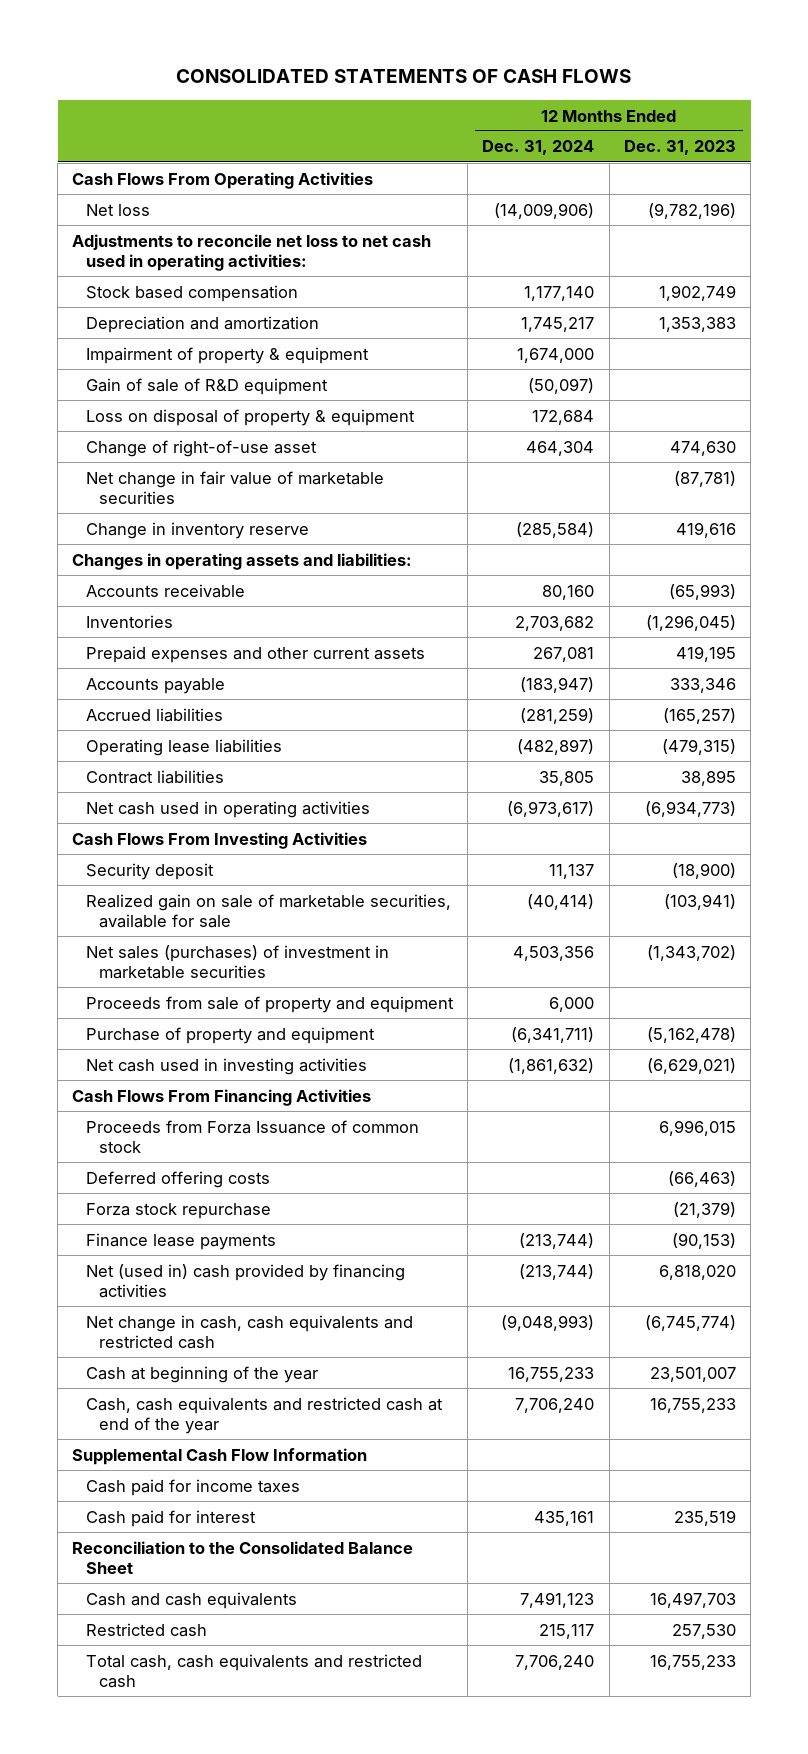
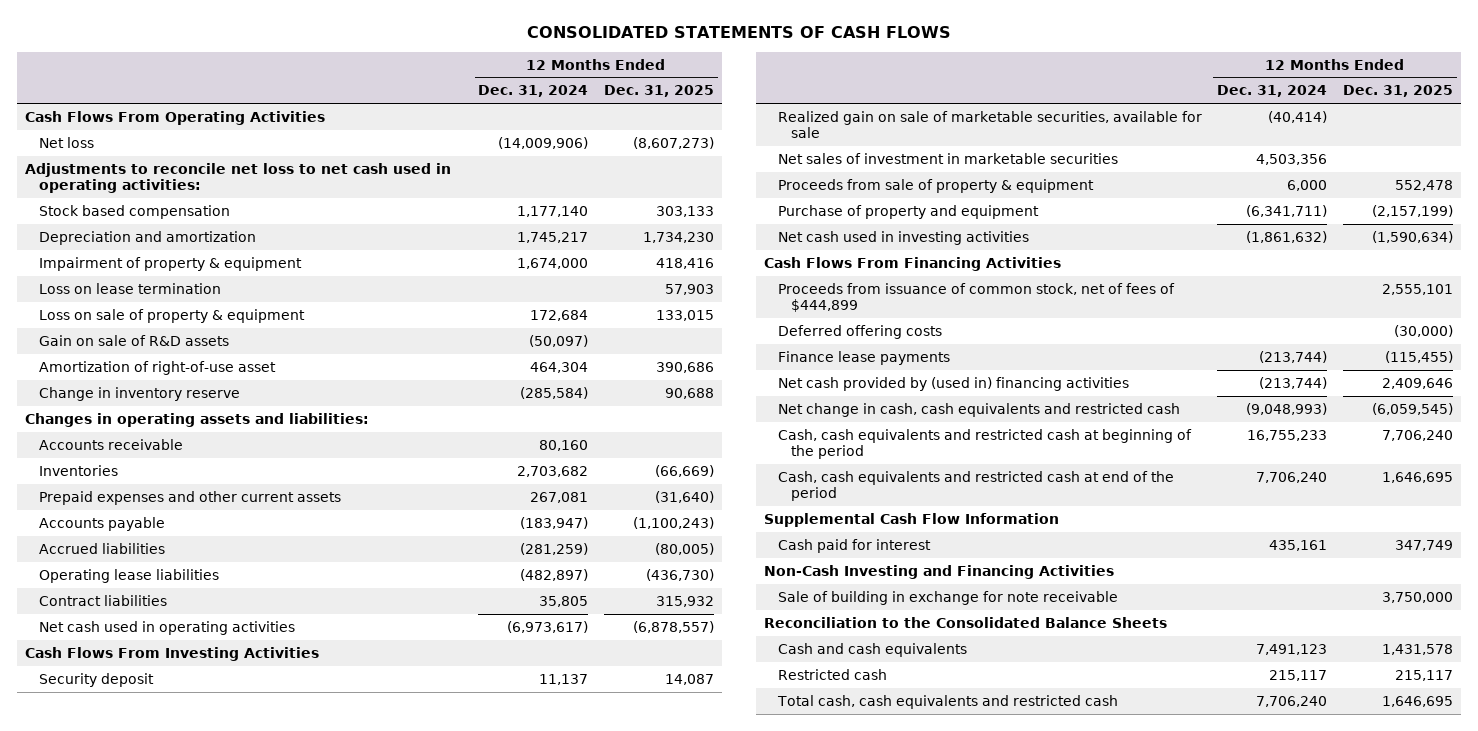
[623,140,736,156] Dec. 31, 2023 -> none
none -> [604,85,715,98] Dec. 31, 2025
[85,408,415,426] Loss on disposal of property & equipment -> none
[85,470,384,504] Net change in fair value of marketable securities -> none
none -> [38,282,221,294] Loss on lease termination
[85,377,328,395] Gain of sale of R&D equipment -> [38,308,305,323] Loss on sale of property & equipment
[528,377,595,394] (50,097) -> [530,309,589,321] 172,684
none -> [38,334,229,346] Gain on sale of R&D assets
[85,439,317,457] Change of right-of-use asset -> [38,360,276,375] Amortization of right-of-use asset
[85,944,389,979] Net sales (purchases) of investment in marketable securities -> [777,152,1118,164] Net sales of investment in marketable securities
[85,995,454,1013] Proceeds from sale of property and equipment -> [777,178,1094,193] Proceeds from sale of property & equipment
[85,1119,419,1153] Proceeds from Forza Issuance of common stock -> [777,282,1175,313] Proceeds from issuance of common stock, net of fees of $444,899
[85,1202,271,1219] Forza stock repurchase -> none
[85,1263,405,1298] Net (used in) cash provided by financing activities -> [777,376,1129,391] Net cash provided by (used in) financing activities
[85,1365,318,1383] Cash at beginning of the year -> [777,428,1192,460] Cash, cash equivalents and restricted cash at beginning of the period
[85,1396,443,1434] Cash, cash equivalents and restricted cash at end of the year -> [777,470,1174,502] Cash, cash equivalents and restricted cash at end of the period
[85,1478,300,1496] Cash paid for income taxes -> none
none -> [763,564,1114,579] Non-Cash Investing and Financing Activities
none -> [777,590,1118,605] Sale of building in exchange for note receivable
[72,1540,414,1574] Reconciliation to the Consolidated Balance Sheet -> [763,616,1167,628] Reconciliation to the Consolidated Balance Sheets

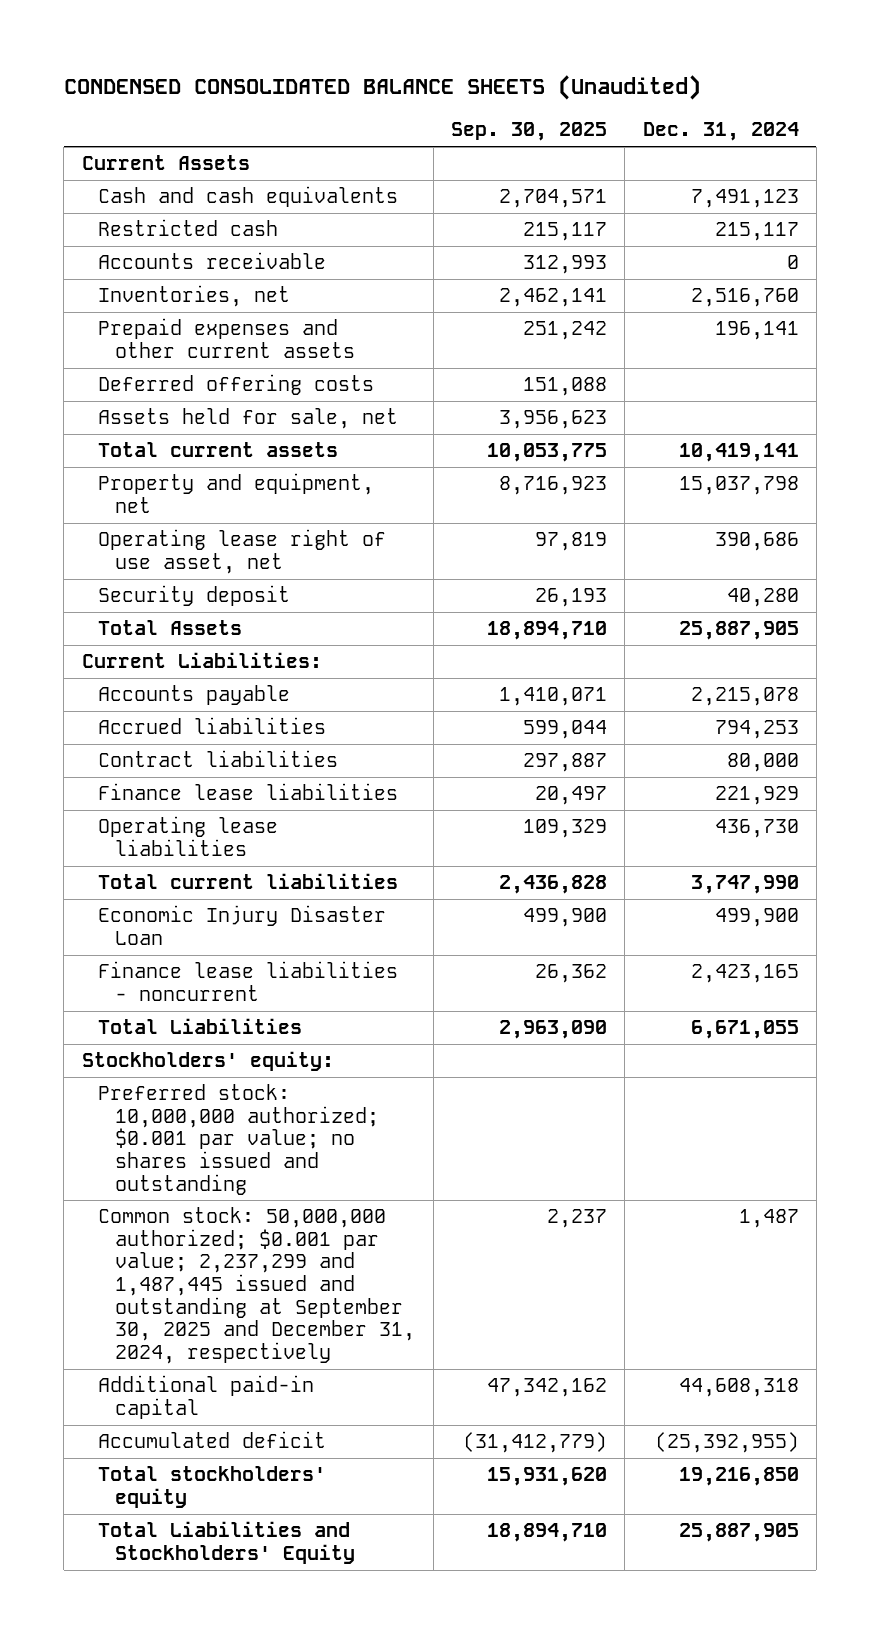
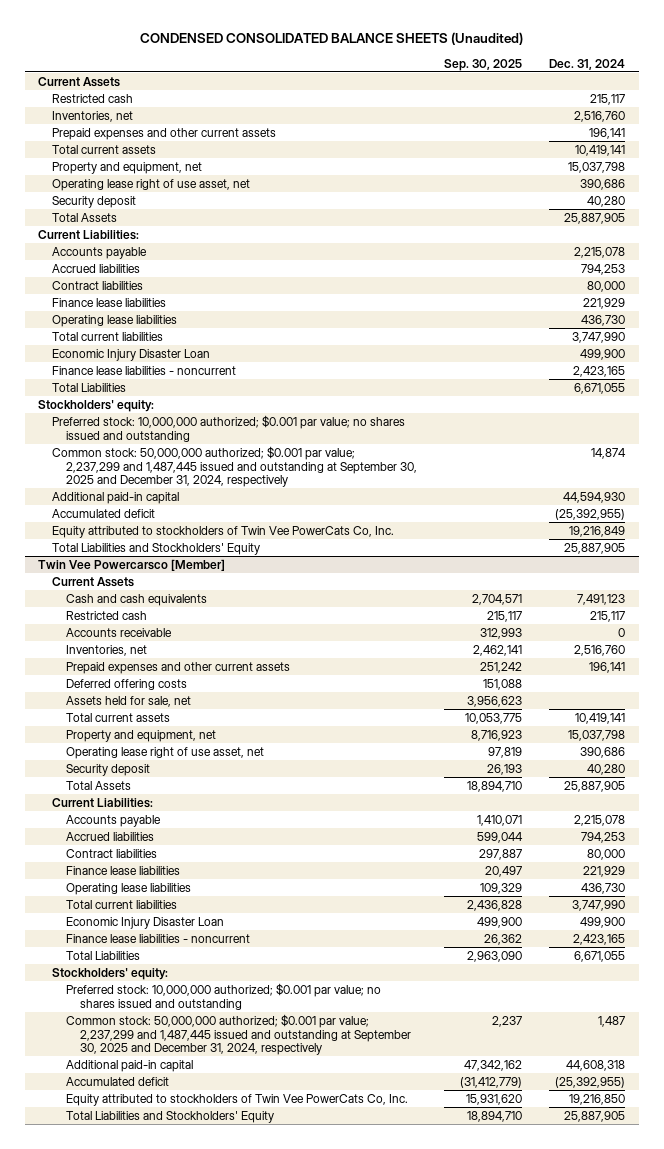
none -> [51,93,133,103] Restricted cash
none -> [51,110,133,122] Inventories, net
none -> [51,127,276,140] Prepaid expenses and other current assets
none -> [51,144,156,154] Total current assets
none -> [51,161,202,174] Property and equipment, net
none -> [51,178,250,191] Operating lease right of use asset, net
none -> [51,195,136,208] Security deposit
none -> [51,212,117,222] Total Assets
none -> [38,229,140,240] Current Liabilities:
none -> [51,246,147,259] Accounts payable
none -> [51,263,140,273] Accrued liabilities
none -> [51,280,143,290] Contract liabilities
none -> [51,297,166,307] Finance lease liabilities
none -> [51,314,177,327] Operating lease liabilities
none -> [51,331,163,341] Total current liabilities
none -> [51,348,210,361] Economic Injury Disaster Loan
none -> [51,365,236,375] Finance lease liabilities - noncurrent
none -> [51,382,126,392] Total Liabilities
none -> [38,399,155,412] Stockholders' equity:
none -> [51,414,405,442] Preferred stock: 10,000,000 authorized; $0.001 par value; no shares issued and outstanding
none -> [51,445,417,488] Common stock: 50,000,000 authorized; $0.001 par value; 2,237,299 and 1,487,445 issued and outstanding at September 30, 2025 and December 31, 2024, respectively
none -> [51,491,179,504] Additional paid-in capital
none -> [51,508,155,518] Accumulated deficit
none -> [51,525,394,538] Equity attributed to stockholders of Twin Vee PowerCats Co, Inc.
none -> [51,542,260,555] Total Liabilities and Stockholders' Equity
none -> [38,558,226,571] Twin Vee Powercarsco [Member]
none -> [51,576,134,587] Current Assets
[98,1466,327,1508] Total stockholders' equity -> [65,1093,408,1106] Equity attributed to stockholders of Twin Vee PowerCats Co, Inc.

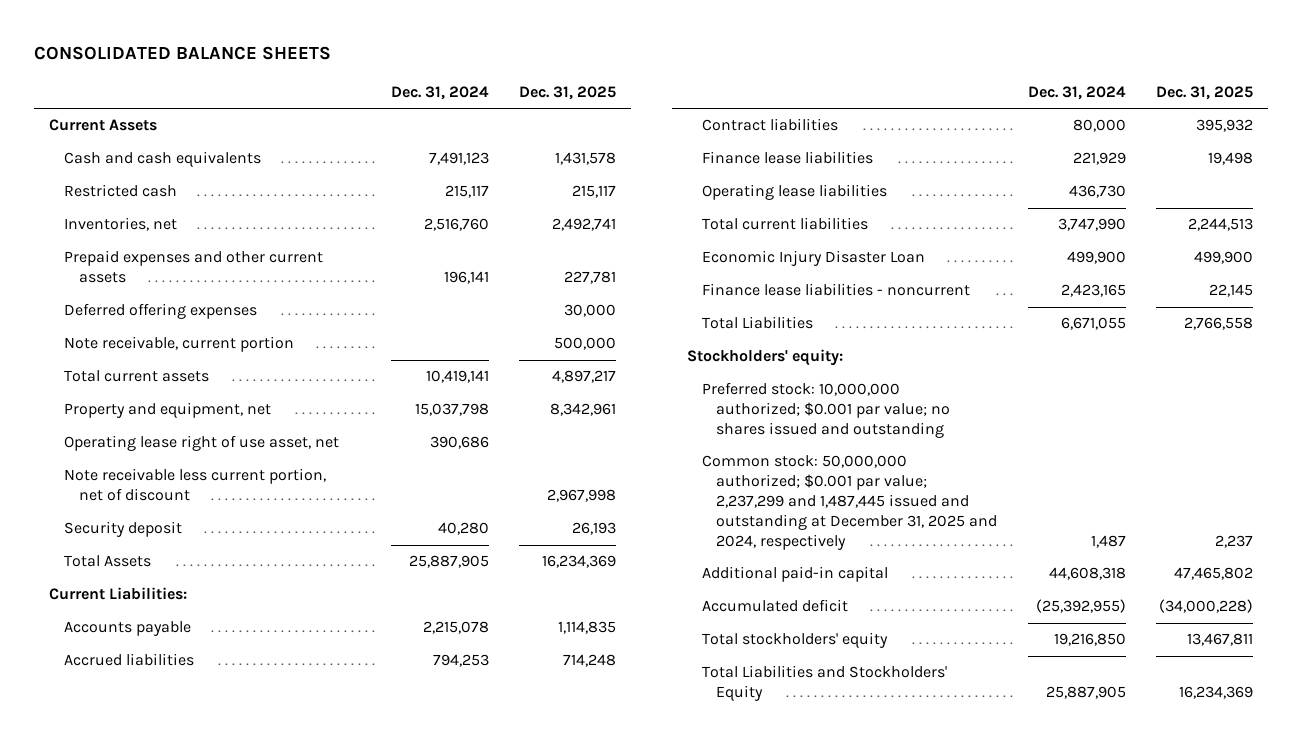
[139,31,523,45] CONDENSED CONSOLIDATED BALANCE SHEETS (Unaudited) -> [34,46,332,61] CONSOLIDATED BALANCE SHEETS
[444,58,523,71] Sep. 30, 2025 -> none
none -> [518,86,616,101] Dec. 31, 2025
[51,93,133,103] Restricted cash -> none
[51,110,133,122] Inventories, net -> none
[51,127,276,140] Prepaid expenses and other current assets -> none
[51,144,156,154] Total current assets -> none
[51,161,202,174] Property and equipment, net -> none
[51,178,250,191] Operating lease right of use asset, net -> none
[51,195,136,208] Security deposit -> none
[51,212,117,222] Total Assets -> none
[38,229,140,240] Current Liabilities: -> none
[51,246,147,259] Accounts payable -> none
[51,263,140,273] Accrued liabilities -> none
[51,280,143,290] Contract liabilities -> none
[51,297,166,307] Finance lease liabilities -> none
[51,314,177,327] Operating lease liabilities -> none
[51,331,163,341] Total current liabilities -> none
[51,348,210,361] Economic Injury Disaster Loan -> none
[51,365,236,375] Finance lease liabilities - noncurrent -> none
[51,382,126,392] Total Liabilities -> none
[38,399,155,412] Stockholders' equity: -> none
[51,414,405,442] Preferred stock: 10,000,000 authorized; $0.001 par value; no shares issued and outstanding -> none
[51,445,417,488] Common stock: 50,000,000 authorized; $0.001 par value; 2,237,299 and 1,487,445 issued and outstanding at September 30, 2025 and December 31, 2024, respectively -> none
[51,491,179,504] Additional paid-in capital -> none
[51,508,155,518] Accumulated deficit -> none
[51,525,394,538] Equity attributed to stockholders of Twin Vee PowerCats Co, Inc. -> none
[51,542,260,555] Total Liabilities and Stockholders' Equity -> none
[38,558,226,571] Twin Vee Powercarsco [Member] -> none
[51,576,134,587] Current Assets -> none
[65,627,172,637] Accounts receivable -> none
[65,695,191,707] Assets held for sale, net -> none
[65,678,187,690] Deferred offering costs -> [64,303,258,320] Deferred offering expenses
none -> [64,336,295,353] Note receivable, current portion
none -> [64,468,327,502] Note receivable less current portion, net of discount
[65,1013,411,1056] Common stock: 50,000,000 authorized; $0.001 par value; 2,237,299 and 1,487,445 issued and outstanding at September 30, 2025 and December 31, 2024, respectively -> [701,455,998,551] Common stock: 50,000,000 authorized; $0.001 par value; 2,237,299 and 1,487,445 issued and outstanding at December 31, 2025 and 2024, respectively
[65,1093,408,1106] Equity attributed to stockholders of Twin Vee PowerCats Co, Inc. -> [701,632,888,649] Total stockholders' equity

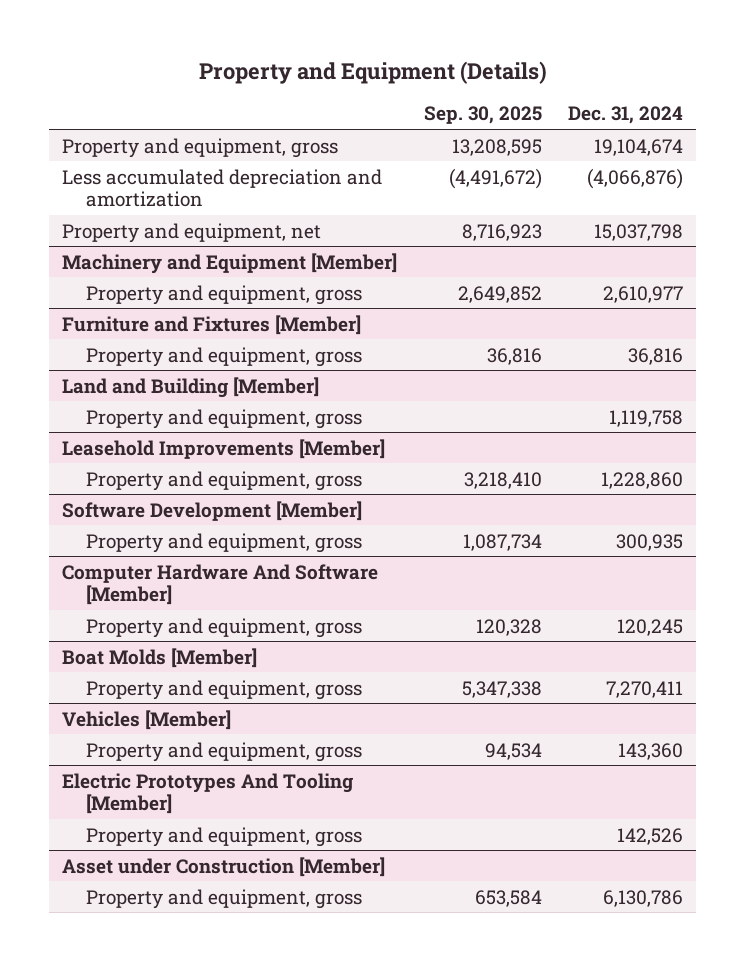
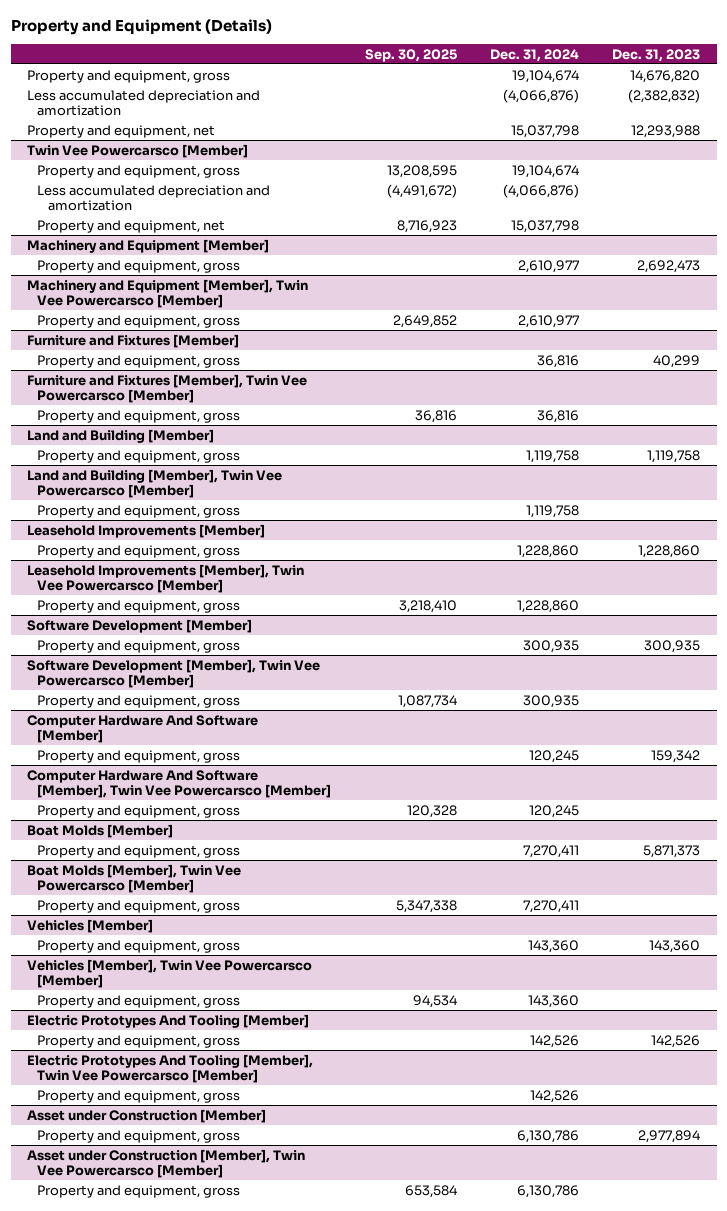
none -> [612,48,701,62] Dec. 31, 2023
none -> [27,69,231,83] Property and equipment, gross
none -> [27,89,261,116] Less accumulated depreciation and amortization
none -> [27,124,216,138] Property and equipment, net
none -> [27,143,249,158] Twin Vee Powercarsco [Member]
none -> [37,259,241,273] Property and equipment, gross
none -> [27,278,309,308] Machinery and Equipment [Member], Twin Vee Powercarsco [Member]
none -> [37,354,241,368] Property and equipment, gross
none -> [27,373,308,403] Furniture and Fixtures [Member], Twin Vee Powercarsco [Member]
none -> [27,468,283,498] Land and Building [Member], Twin Vee Powercarsco [Member]
none -> [37,504,241,518] Property and equipment, gross
none -> [37,544,241,558] Property and equipment, gross
none -> [27,563,305,593] Leasehold Improvements [Member], Twin Vee Powercarsco [Member]
none -> [37,639,241,653] Property and equipment, gross
none -> [27,658,321,688] Software Development [Member], Twin Vee Powercarsco [Member]
none -> [37,749,241,763] Property and equipment, gross
none -> [27,769,332,798] Computer Hardware And Software [Member], Twin Vee Powercarsco [Member]
none -> [37,844,241,858] Property and equipment, gross
none -> [27,863,242,893] Boat Molds [Member], Twin Vee Powercarsco [Member]
none -> [37,939,241,953] Property and equipment, gross
none -> [27,958,313,988] Vehicles [Member], Twin Vee Powercarsco [Member]
none -> [27,1053,314,1083] Electric Prototypes And Tooling [Member], Twin Vee Powercarsco [Member]
none -> [37,1089,241,1103] Property and equipment, gross
none -> [37,1129,241,1143] Property and equipment, gross
none -> [27,1148,306,1178] Asset under Construction [Member], Twin Vee Powercarsco [Member]

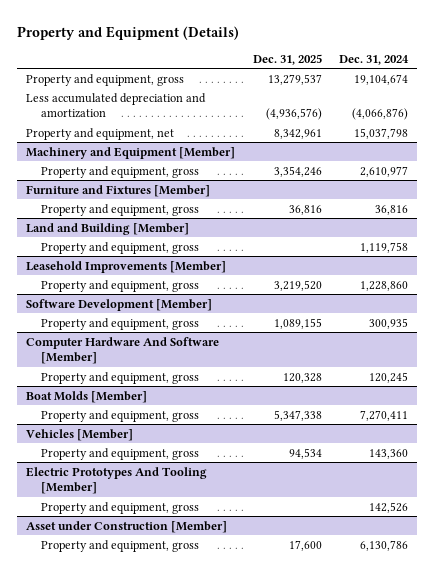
[364,48,457,62] Sep. 30, 2025 -> none
[612,48,701,62] Dec. 31, 2023 -> none
none -> [252,54,322,66] Dec. 31, 2025
[27,143,249,158] Twin Vee Powercarsco [Member] -> none
[37,164,241,178] Property and equipment, gross -> none
[37,184,271,211] Less accumulated depreciation and amortization -> none
[37,219,226,233] Property and equipment, net -> none
[27,278,309,308] Machinery and Equipment [Member], Twin Vee Powercarsco [Member] -> none
[37,314,241,328] Property and equipment, gross -> none
[27,373,308,403] Furniture and Fixtures [Member], Twin Vee Powercarsco [Member] -> none
[37,409,241,423] Property and equipment, gross -> none
[27,468,283,498] Land and Building [Member], Twin Vee Powercarsco [Member] -> none
[37,504,241,518] Property and equipment, gross -> none
[27,563,305,593] Leasehold Improvements [Member], Twin Vee Powercarsco [Member] -> none
[37,599,241,613] Property and equipment, gross -> none
[27,658,321,688] Software Development [Member], Twin Vee Powercarsco [Member] -> none
[37,694,241,708] Property and equipment, gross -> none
[27,769,332,798] Computer Hardware And Software [Member], Twin Vee Powercarsco [Member] -> none
[37,804,241,818] Property and equipment, gross -> none
[27,863,242,893] Boat Molds [Member], Twin Vee Powercarsco [Member] -> none
[37,899,241,913] Property and equipment, gross -> none
[27,958,313,988] Vehicles [Member], Twin Vee Powercarsco [Member] -> none
[37,994,241,1008] Property and equipment, gross -> none
[27,1053,314,1083] Electric Prototypes And Tooling [Member], Twin Vee Powercarsco [Member] -> none
[37,1089,241,1103] Property and equipment, gross -> none
[27,1148,306,1178] Asset under Construction [Member], Twin Vee Powercarsco [Member] -> none
[37,1184,241,1198] Property and equipment, gross -> none

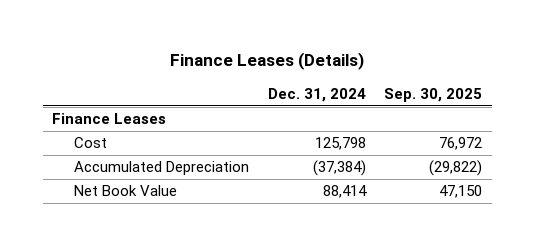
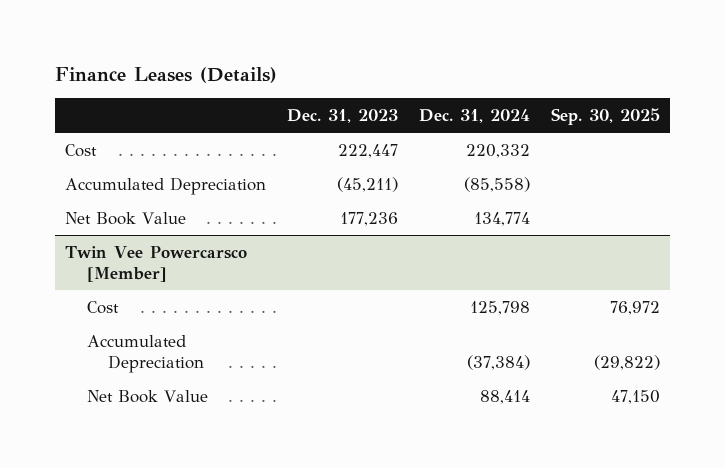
none -> [287,109,399,124] Dec. 31, 2023
[52,113,167,125] Finance Leases -> none
none -> [65,143,98,157] Cost
none -> [65,176,267,195] Accumulated Depreciation
none -> [65,211,187,225] Net Book Value
none -> [65,245,248,282] Twin Vee Powercarsco [Member]

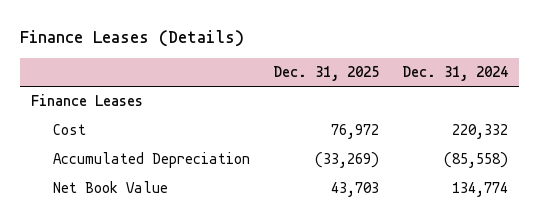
[287,109,399,124] Dec. 31, 2023 -> none
[550,108,660,126] Sep. 30, 2025 -> none
none -> [273,66,380,82] Dec. 31, 2025
none -> [31,94,144,107] Finance Leases
[65,245,248,282] Twin Vee Powercarsco [Member] -> none
[86,300,119,314] Cost -> none
[86,334,205,373] Accumulated Depreciation -> none
[86,389,208,403] Net Book Value -> none

